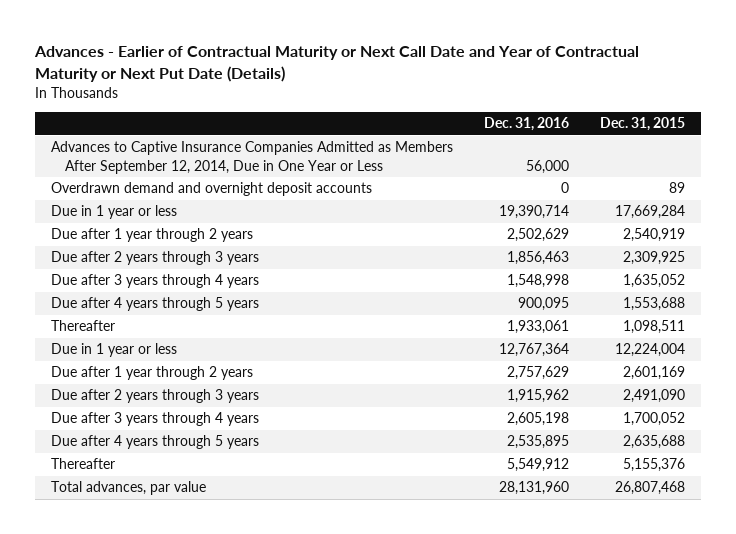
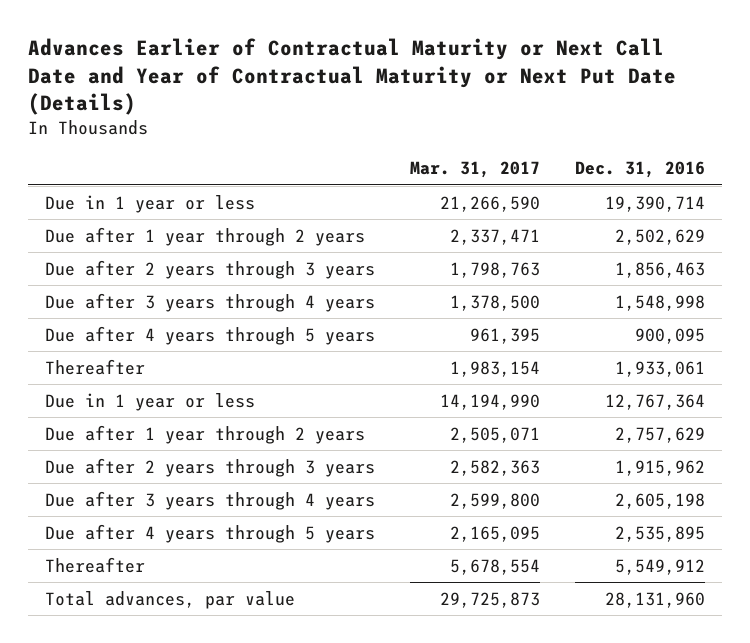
[34,45,640,82] Advances - Earlier of Contractual Maturity or Next Call Date and Year of Contractual Maturity or Next Put Date (Details) -> [28,38,677,116] Advances Earlier of Contractual Maturity or Next Call Date and Year of Contractual Maturity or Next Put Date (Details)
[600,117,686,132] Dec. 31, 2015 -> none
none -> [410,161,541,179] Mar. 31, 2017
[50,141,453,174] Advances to Captive Insurance Companies Admitted as Members After September 12, 2014, Due in One Year or Less -> none
[50,182,372,197] Overdrawn demand and overnight deposit accounts -> none

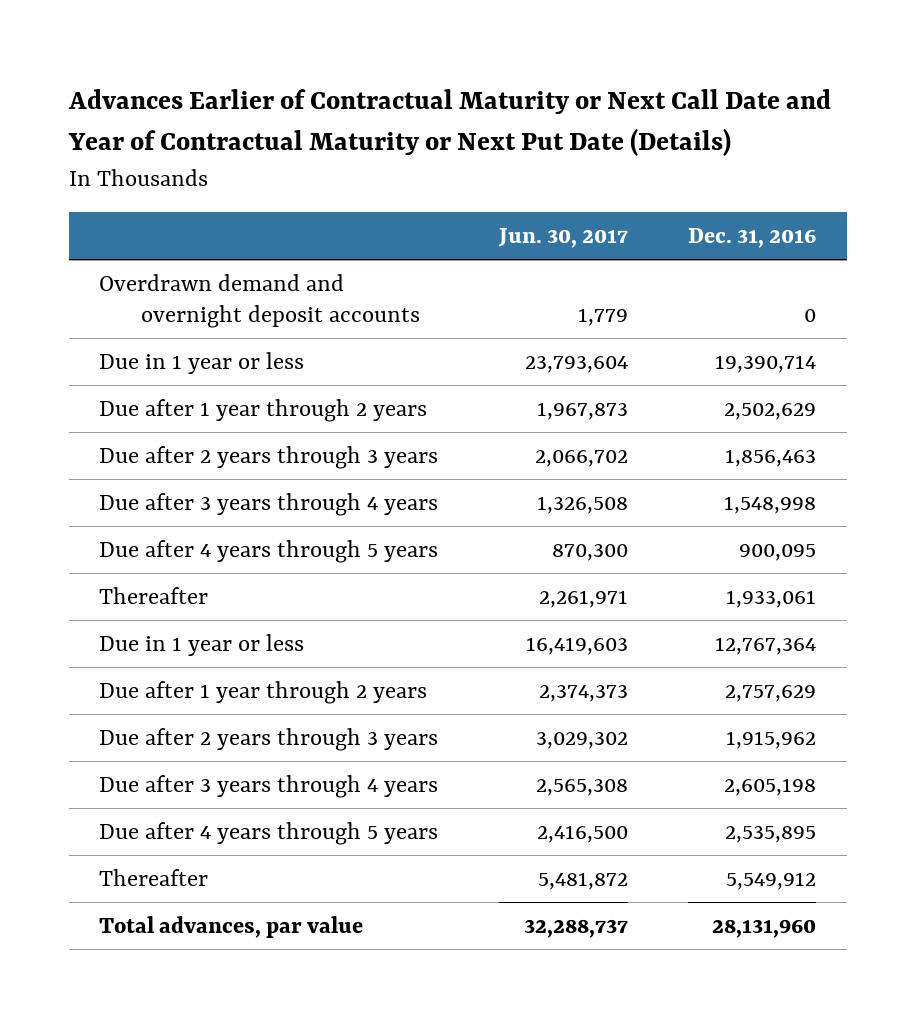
[410,161,541,179] Mar. 31, 2017 -> none
none -> [497,227,628,248] Jun. 30, 2017
none -> [99,274,420,329] Overdrawn demand and overnight deposit accounts

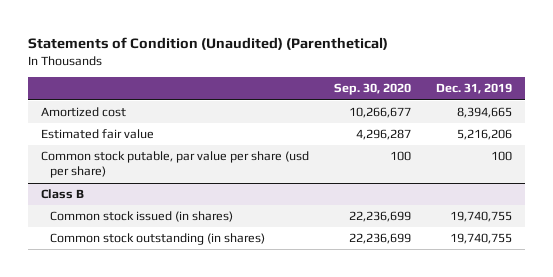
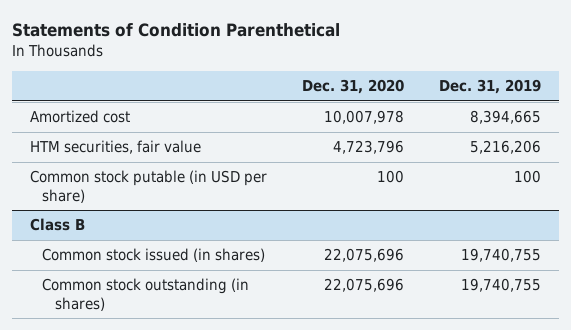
[27,36,388,50] Statements of Condition (Unaudited) (Parenthetical) -> [12,22,341,37] Statements of Condition Parenthetical
[333,83,411,96] Sep. 30, 2020 -> none
none -> [302,79,405,95] Dec. 31, 2020
[40,129,154,140] Estimated fair value -> [29,140,201,155] HTM securities, fair value
[40,151,309,179] Common stock putable, par value per share (usd per share) -> [29,170,267,203] Common stock putable (in USD per share)

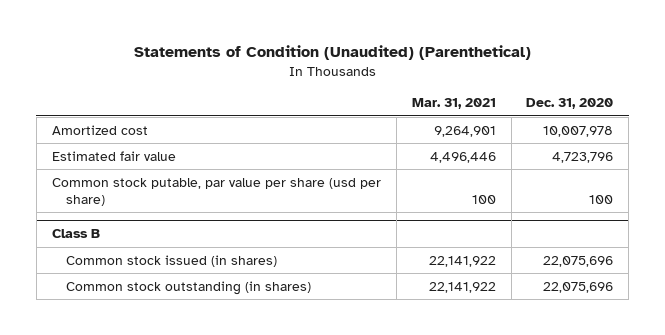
[12,22,341,37] Statements of Condition Parenthetical -> [133,45,531,61] Statements of Condition (Unaudited) (Parenthetical)
[439,79,542,95] Dec. 31, 2019 -> none
none -> [411,98,496,110] Mar. 31, 2021
[29,140,201,155] HTM securities, fair value -> [51,150,176,161] Estimated fair value
[29,170,267,203] Common stock putable (in USD per share) -> [51,177,381,206] Common stock putable, par value per share (usd per share)

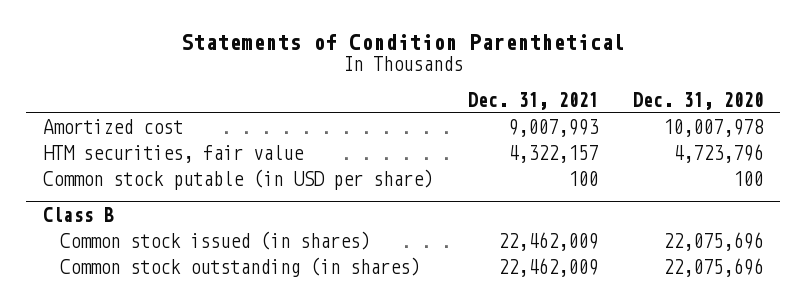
[133,45,531,61] Statements of Condition (Unaudited) (Parenthetical) -> [180,34,625,51] Statements of Condition Parenthetical
[411,98,496,110] Mar. 31, 2021 -> none
none -> [467,91,598,110] Dec. 31, 2021
[51,150,176,161] Estimated fair value -> [43,145,305,164] HTM securities, fair value
[51,177,381,206] Common stock putable, par value per share (usd per share) -> [43,169,434,191] Common stock putable (in USD per share)

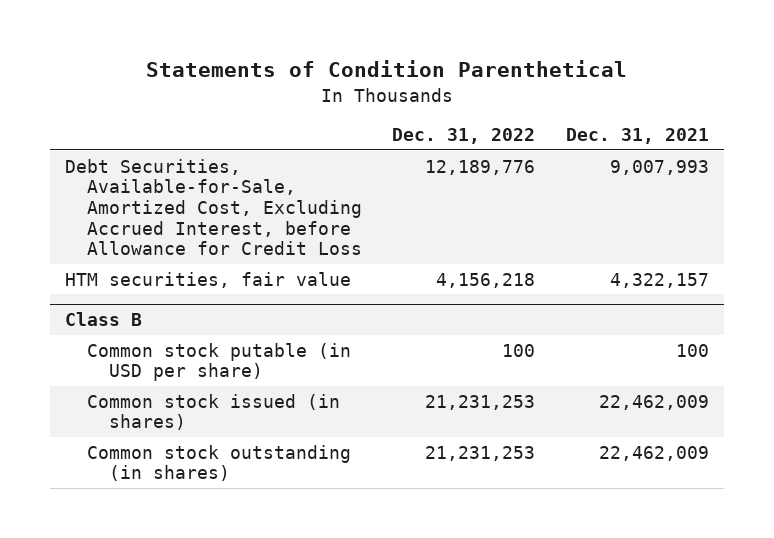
[632,91,763,110] Dec. 31, 2020 -> none
none -> [392,128,536,145] Dec. 31, 2022
[43,119,184,135] Amortized cost -> [64,158,362,256] Debt Securities, Available-for-Sale, Amortized Cost, Excluding Accrued Interest, before Allowance for Credit Loss
[43,169,434,191] Common stock putable (in USD per share) -> none
none -> [86,342,351,382] Common stock putable (in USD per share)

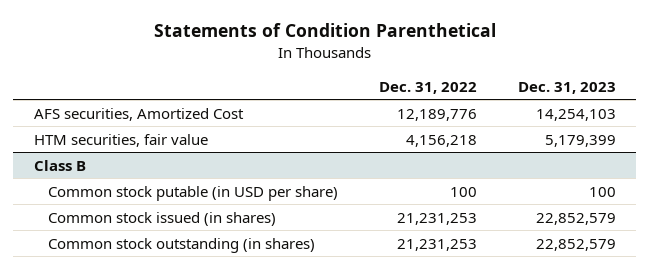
[565,128,709,145] Dec. 31, 2021 -> none
none -> [517,81,616,94] Dec. 31, 2023
[64,158,362,256] Debt Securities, Available-for-Sale, Amortized Cost, Excluding Accrued Interest, before Allowance for Credit Loss -> [33,107,244,121] AFS securities, Amortized Cost

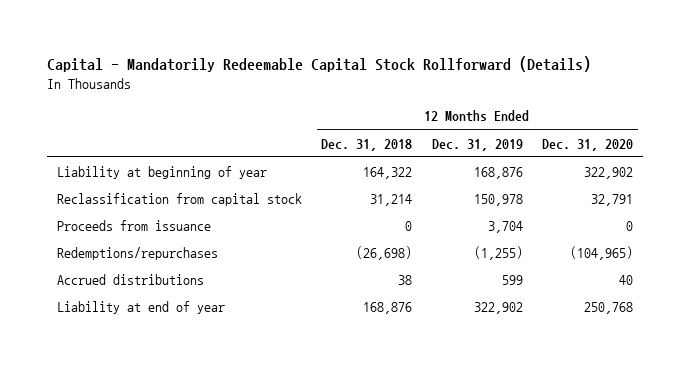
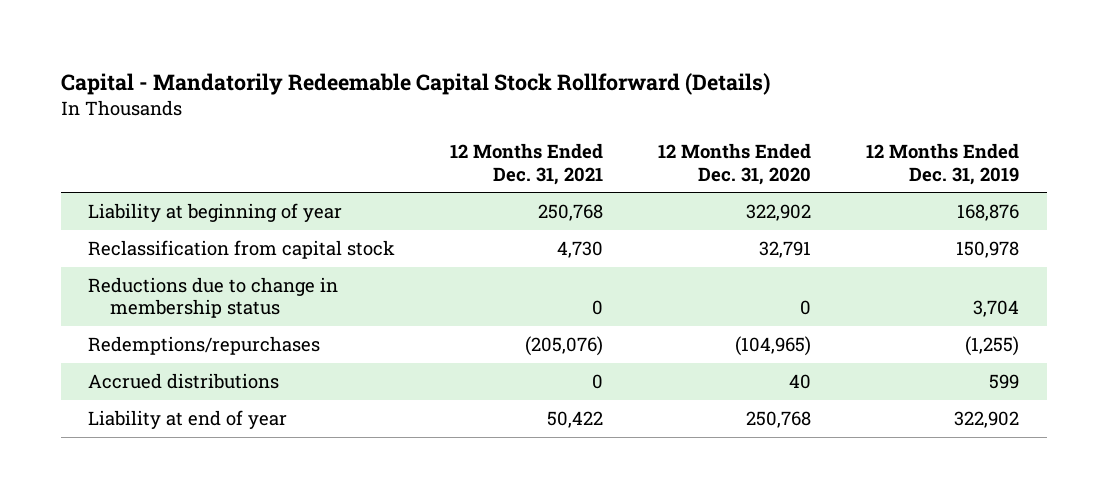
[321,138,413,151] Dec. 31, 2018 -> none
none -> [450,143,604,185] 12 Months Ended Dec. 31, 2021
[57,220,212,232] Proceeds from issuance -> [88,277,339,319] Reductions due to change in membership status

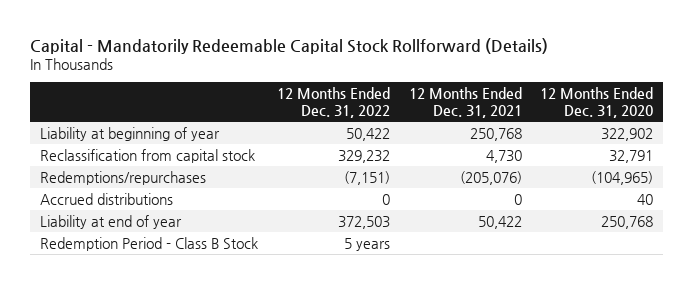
[866,143,1020,185] 12 Months Ended Dec. 31, 2019 -> none
none -> [276,87,390,119] 12 Months Ended Dec. 31, 2022
[88,277,339,319] Reductions due to change in membership status -> none
none -> [39,236,258,251] Redemption Period - Class B Stock

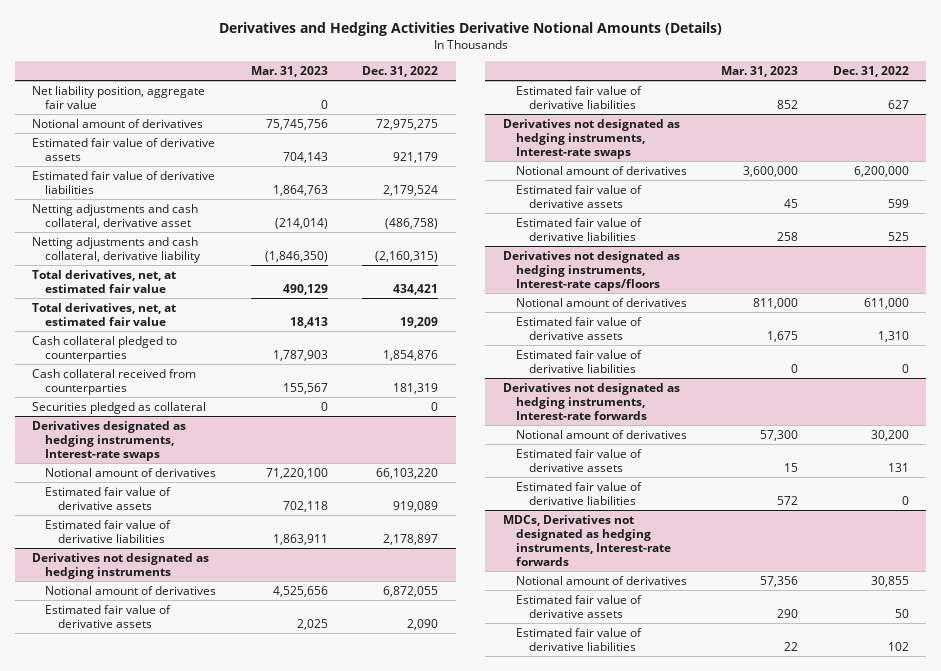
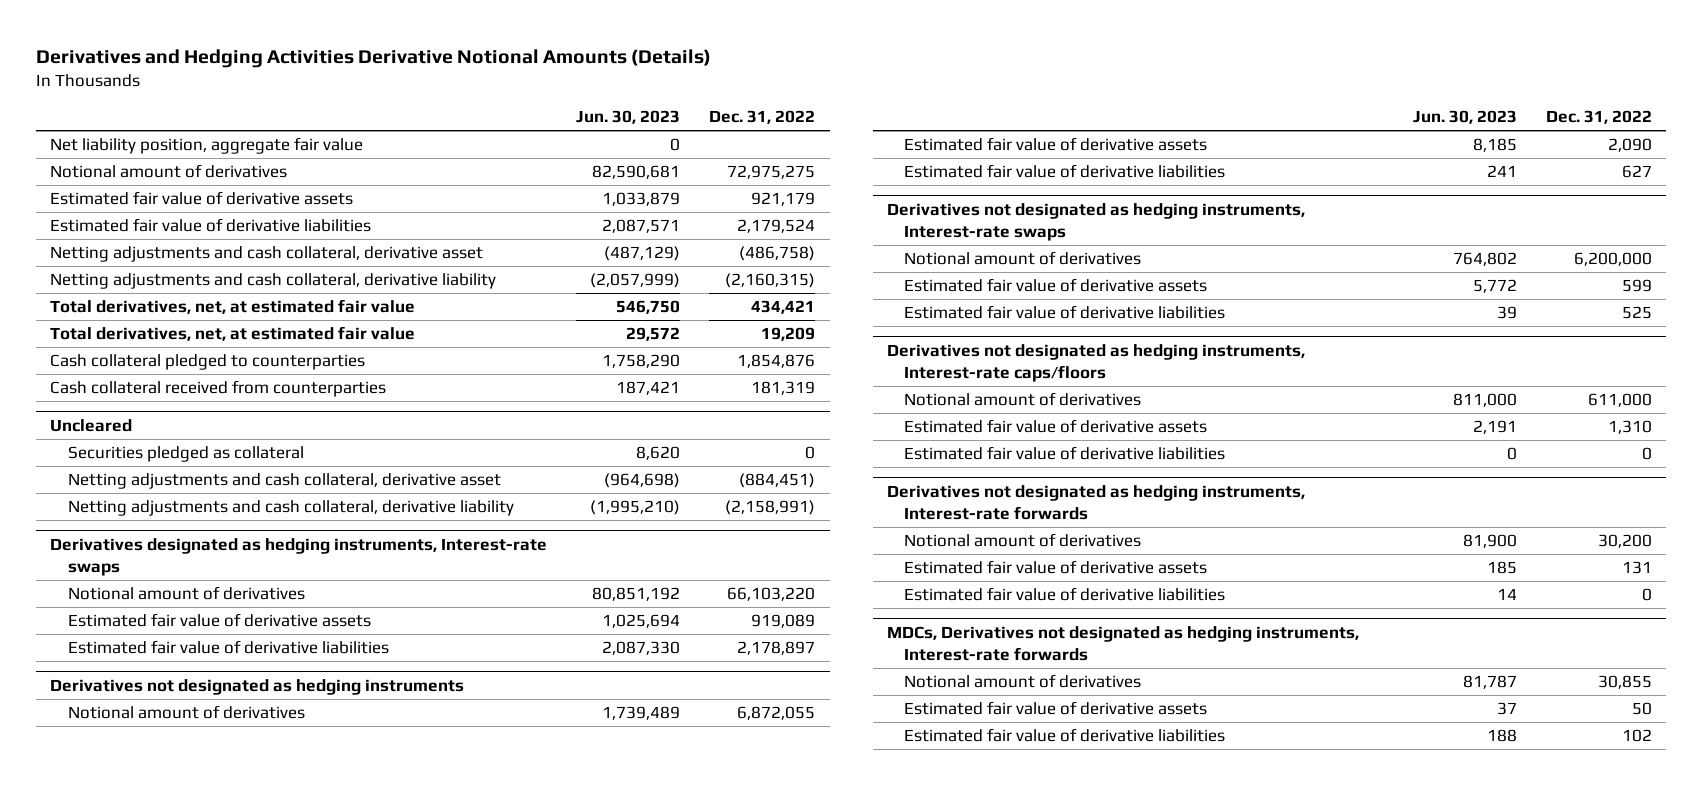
[250,65,328,77] Mar. 31, 2023 -> none
none -> [576,110,681,125] Jun. 30, 2023
none -> [50,419,133,433] Uncleared
none -> [67,473,501,490] Netting adjustments and cash collateral, derivative asset
none -> [67,500,514,517] Netting adjustments and cash collateral, derivative liability

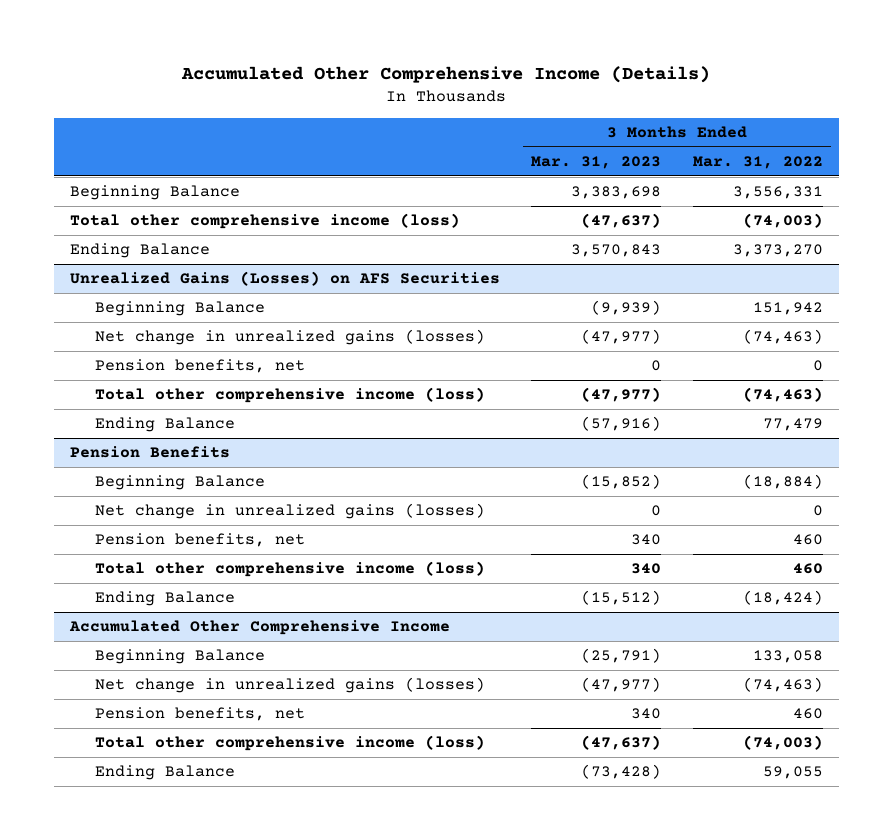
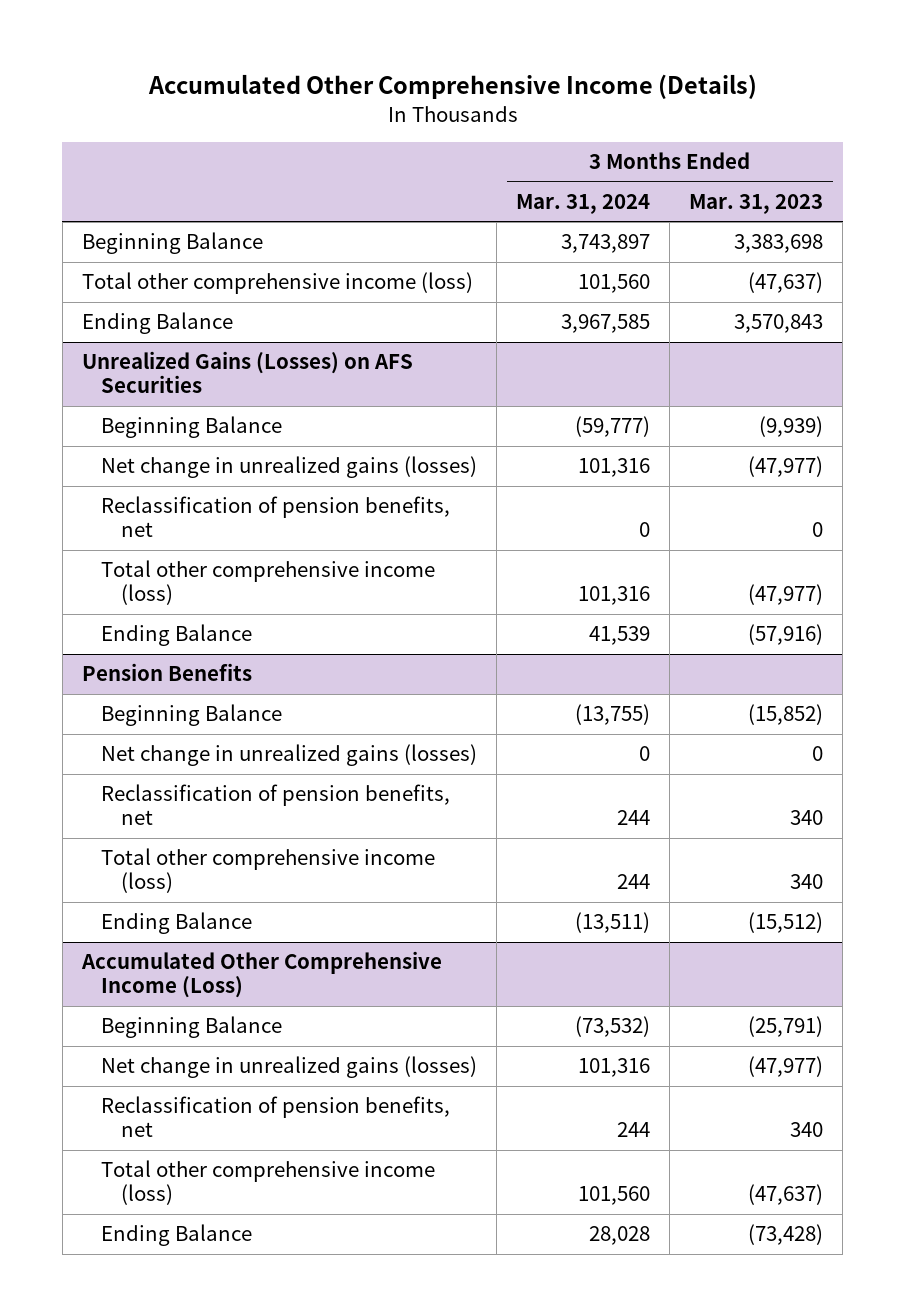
[692,156,823,170] Mar. 31, 2022 -> none
none -> [516,193,651,214] Mar. 31, 2024
[95,359,306,374] Pension benefits, net -> [101,496,451,538] Reclassification of pension benefits, net
[95,533,306,548] Pension benefits, net -> [101,784,451,826] Reclassification of pension benefits, net
[68,620,450,636] Accumulated Other Comprehensive Income -> [80,951,442,999] Accumulated Other Comprehensive Income (Loss)
[95,707,306,722] Pension benefits, net -> [101,1096,451,1138] Reclassification of pension benefits, net

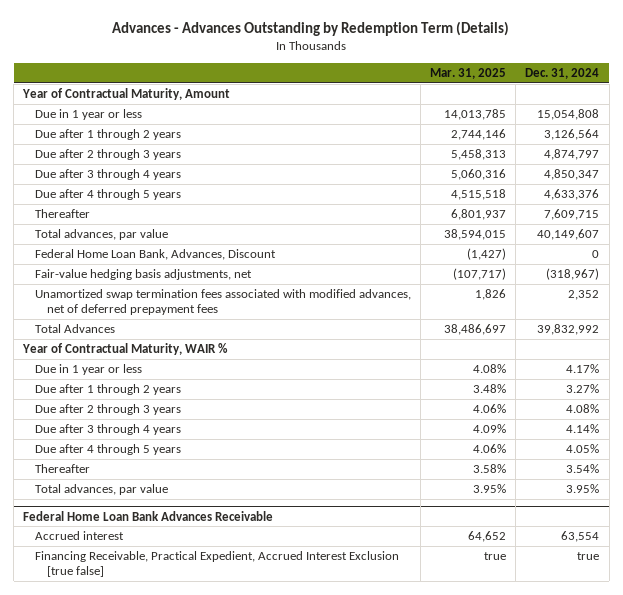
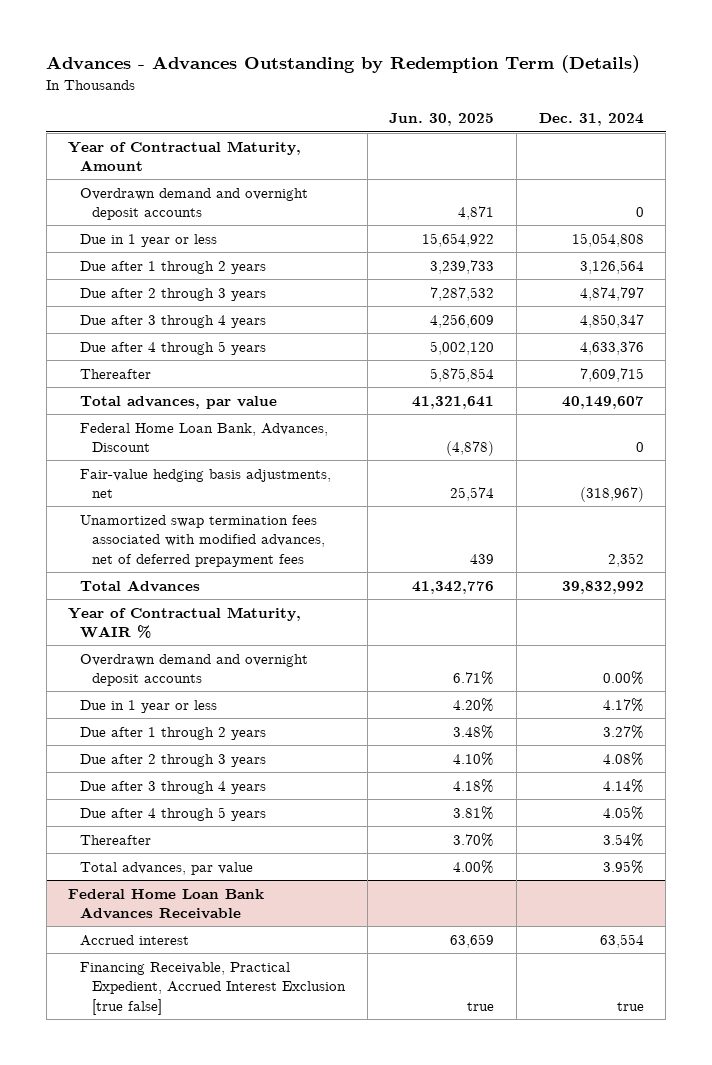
[430,67,507,79] Mar. 31, 2025 -> none
none -> [389,113,495,127] Jun. 30, 2025
none -> [80,187,309,221] Overdrawn demand and overnight deposit accounts
none -> [80,653,309,687] Overdrawn demand and overnight deposit accounts

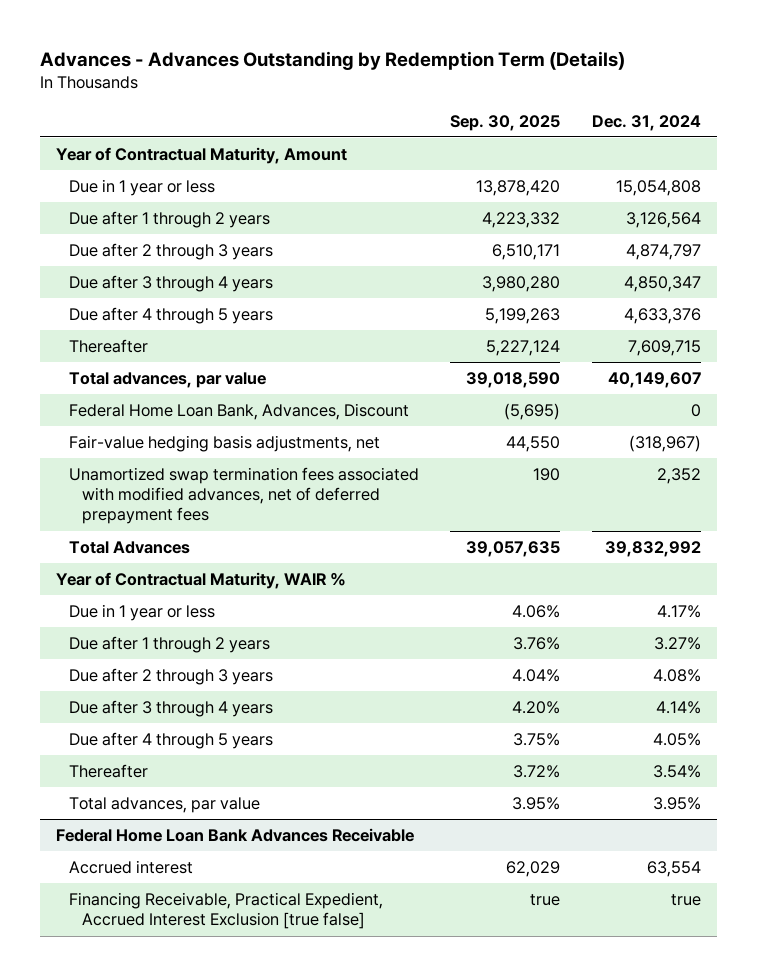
[389,113,495,127] Jun. 30, 2025 -> none
none -> [450,114,561,131] Sep. 30, 2025
[80,187,309,221] Overdrawn demand and overnight deposit accounts -> none
[80,653,309,687] Overdrawn demand and overnight deposit accounts -> none

